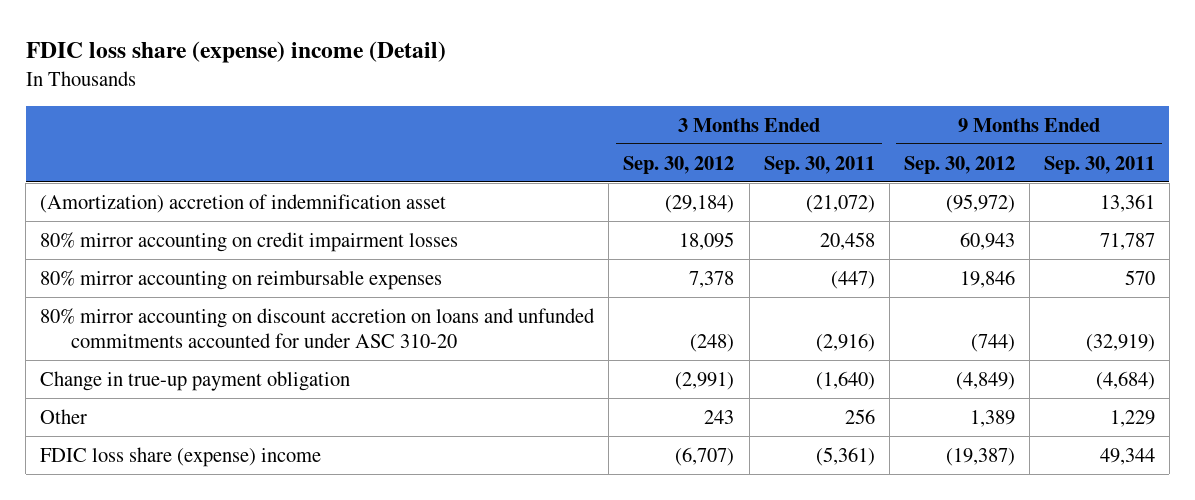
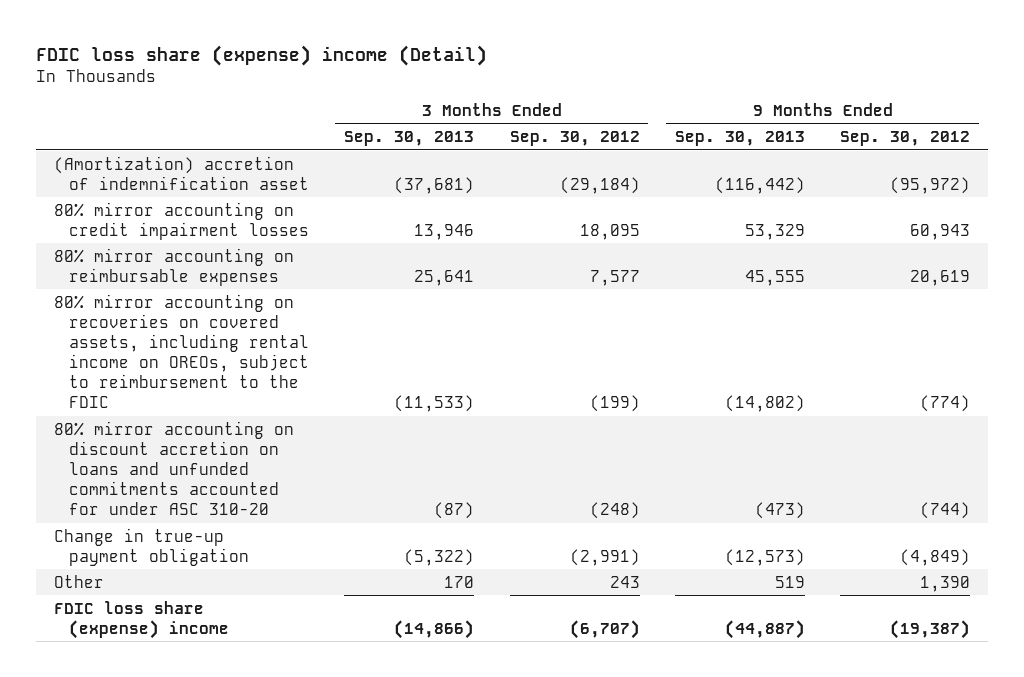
[763,155,875,174] Sep. 30, 2011 -> none
[1043,155,1155,174] Sep. 30, 2011 -> none
none -> [344,131,475,147] Sep. 30, 2013
none -> [674,131,805,147] Sep. 30, 2013
[689,270,735,288] 7,378 -> [589,269,640,286] 7,577
[959,269,1015,288] 19,846 -> [910,269,971,286] 20,619
none -> [53,293,309,409] 80% mirror accounting on recoveries on covered assets, including rental income on OREOs, subject to reimbursement to the FDIC
[969,409,1015,427] 1,389 -> [920,575,971,592] 1,390

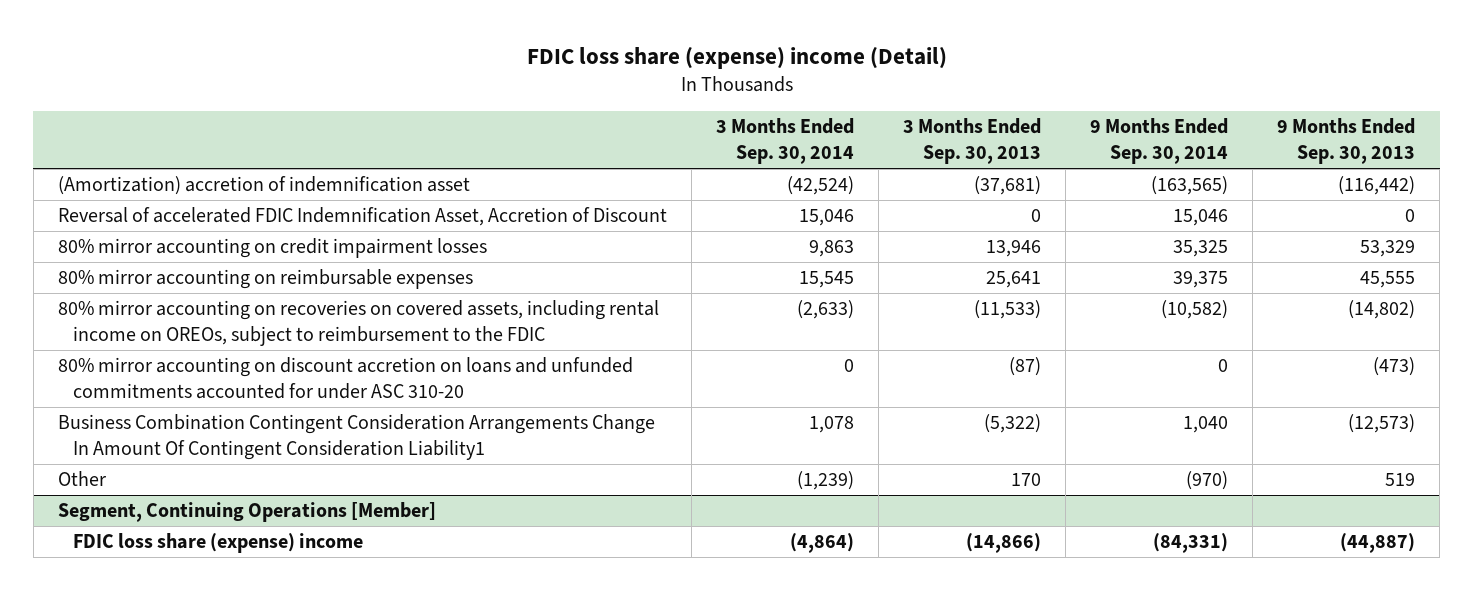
[509,131,640,147] Sep. 30, 2012 -> none
[840,131,971,147] Sep. 30, 2012 -> none
none -> [715,118,854,165] 3 Months Ended Sep. 30, 2014
none -> [1090,118,1229,165] 9 Months Ended Sep. 30, 2014
none -> [57,207,667,227] Reversal of accelerated FDIC Indemnification Asset, Accretion of Discount
[53,527,249,566] Change in true-up payment obligation -> [57,414,655,460] Business Combination Contingent Consideration Arrangements Change In Amount Of Contingent Consideration Liability1
none -> [57,502,436,523] Segment, Continuing Operations [Member]

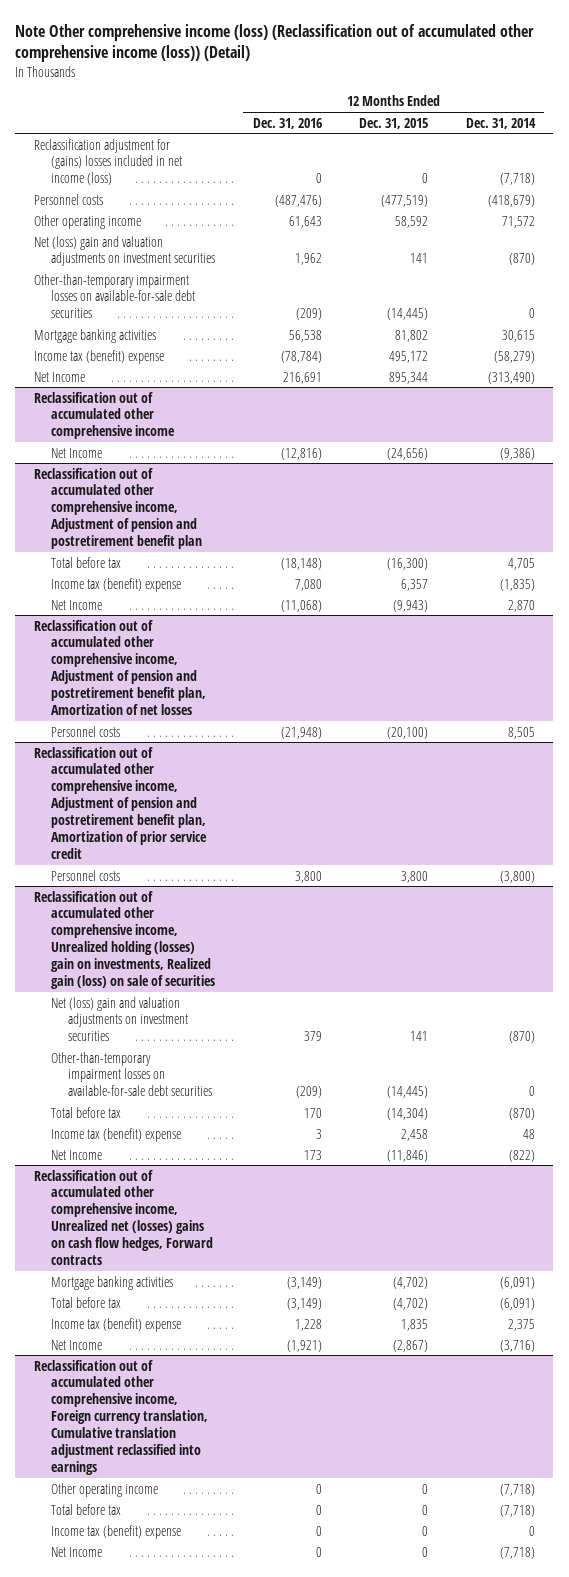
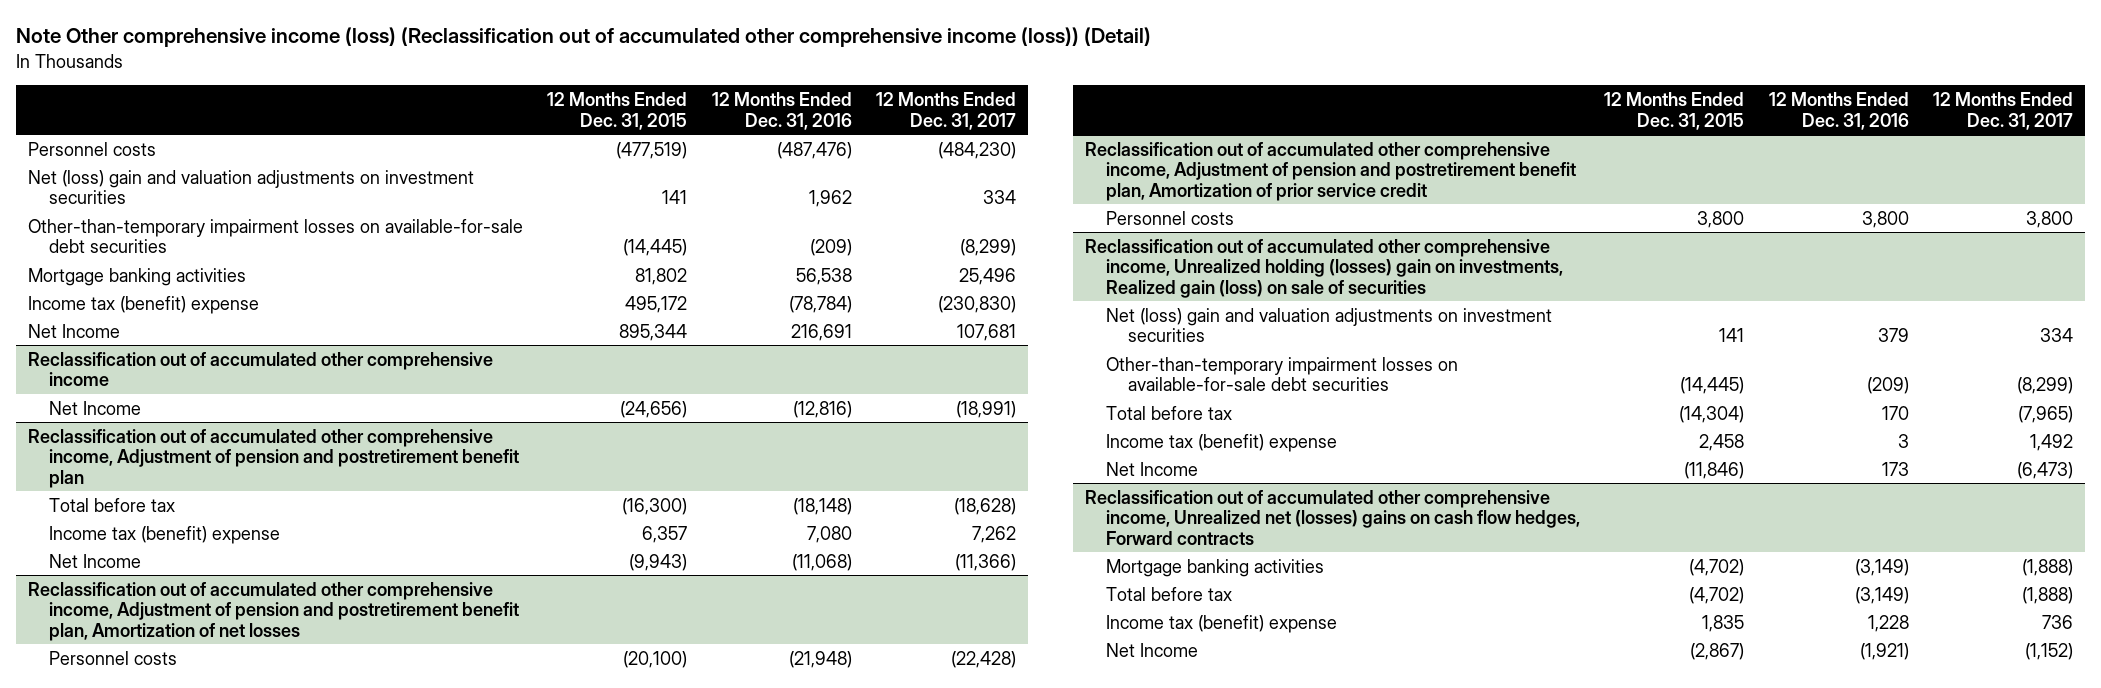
[465,117,536,129] Dec. 31, 2014 -> none
none -> [875,91,1016,130] 12 Months Ended Dec. 31, 2017
[34,138,183,186] Reclassification adjustment for (gains) losses included in net income (loss) -> none
[34,214,142,229] Other operating income -> none
[34,1359,209,1476] Reclassification out of accumulated other comprehensive income, Foreign currency translation, Cumulative translation adjustment reclassified into earnings -> none
[51,1482,159,1497] Other operating income -> none
[51,1503,122,1515] Total before tax -> none
[51,1524,182,1539] Income tax (benefit) expense -> none
[51,1546,103,1557] Net Income -> none

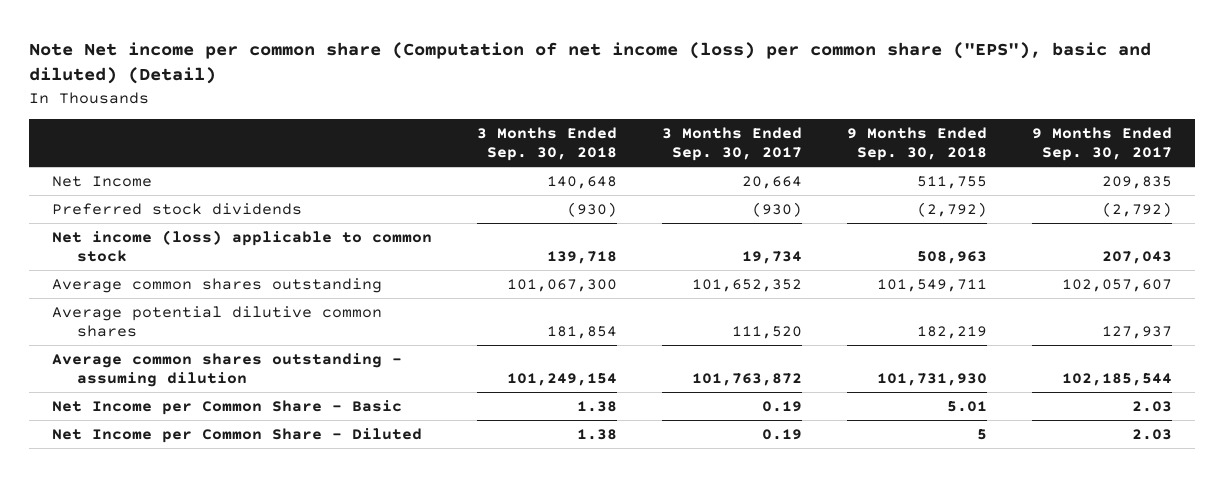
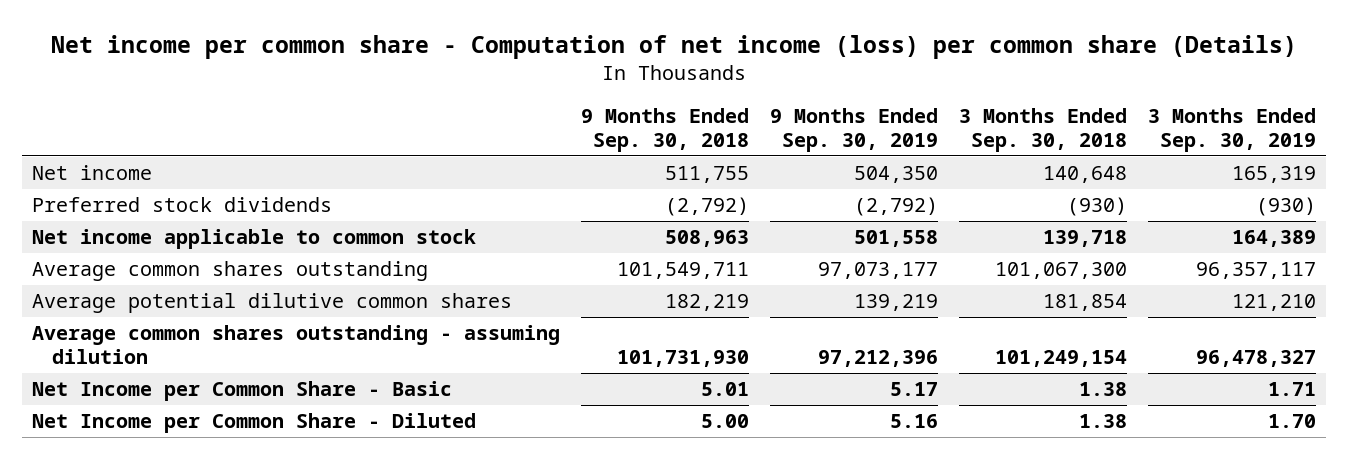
[28,41,1151,85] Note Net income per common share (Computation of net income (loss) per common share ("EPS"), basic and diluted) (Detail) -> [51,34,1298,59] Net income per common share - Computation of net income (loss) per common share (Details)
[661,127,802,162] 3 Months Ended Sep. 30, 2017 -> none
[1032,127,1173,162] 9 Months Ended Sep. 30, 2017 -> none
none -> [770,107,939,153] 9 Months Ended Sep. 30, 2019
none -> [1147,107,1316,153] 3 Months Ended Sep. 30, 2019
[51,175,152,187] Net Income -> [32,165,153,181] Net income
[51,229,432,262] Net income (loss) applicable to common stock -> [32,229,477,250] Net income applicable to common stock
[977,428,988,440] 5 -> [701,414,750,429] 5.00

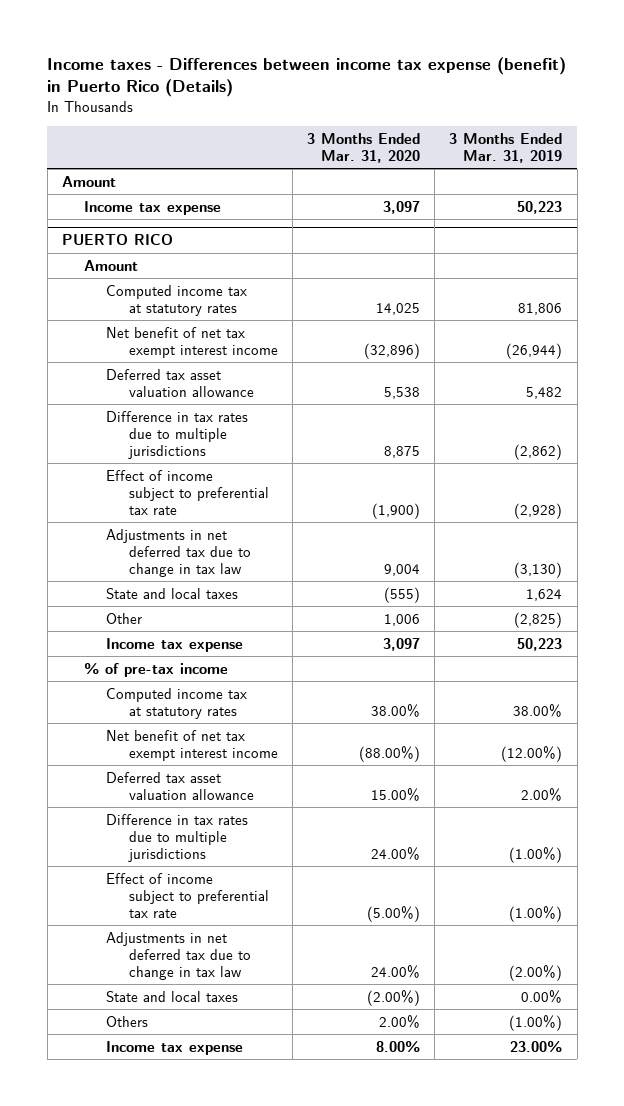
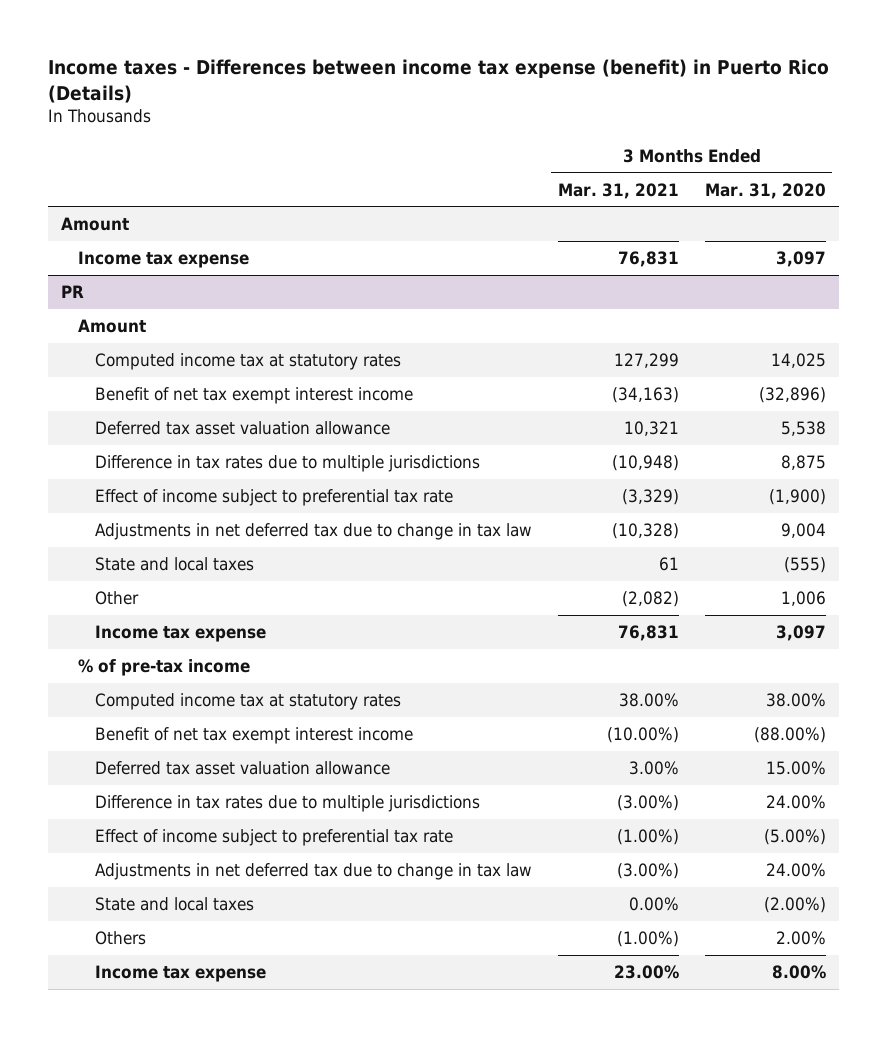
[449,132,563,163] 3 Months Ended Mar. 31, 2019 -> none
none -> [557,182,679,199] Mar. 31, 2021
[62,234,174,246] PUERTO RICO -> [61,284,85,298] PR
[106,326,278,358] Net benefit of net tax exempt interest income -> [94,386,413,404] Benefit of net tax exempt interest income
[106,729,278,761] Net benefit of net tax exempt interest income -> [94,726,413,744] Benefit of net tax exempt interest income

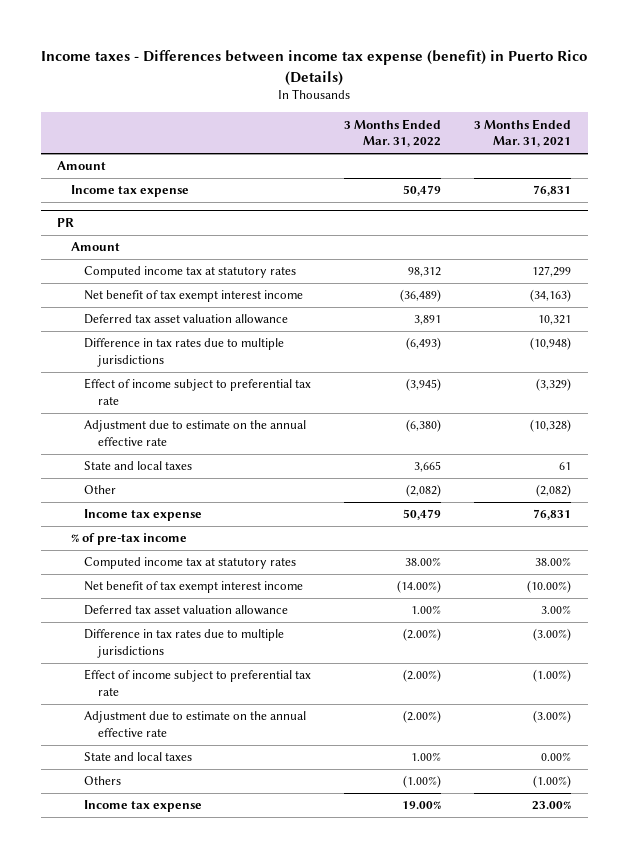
[704,182,826,199] Mar. 31, 2020 -> none
none -> [344,118,442,148] 3 Months Ended Mar. 31, 2022
[94,386,413,404] Benefit of net tax exempt interest income -> [84,290,304,303] Net benefit of tax exempt interest income
[94,522,532,540] Adjustments in net deferred tax due to change in tax law -> [84,420,307,446] Adjustment due to estimate on the annual effective rate
[94,726,413,744] Benefit of net tax exempt interest income -> [84,581,304,594] Net benefit of tax exempt interest income
[94,862,532,880] Adjustments in net deferred tax due to change in tax law -> [84,711,307,737] Adjustment due to estimate on the annual effective rate

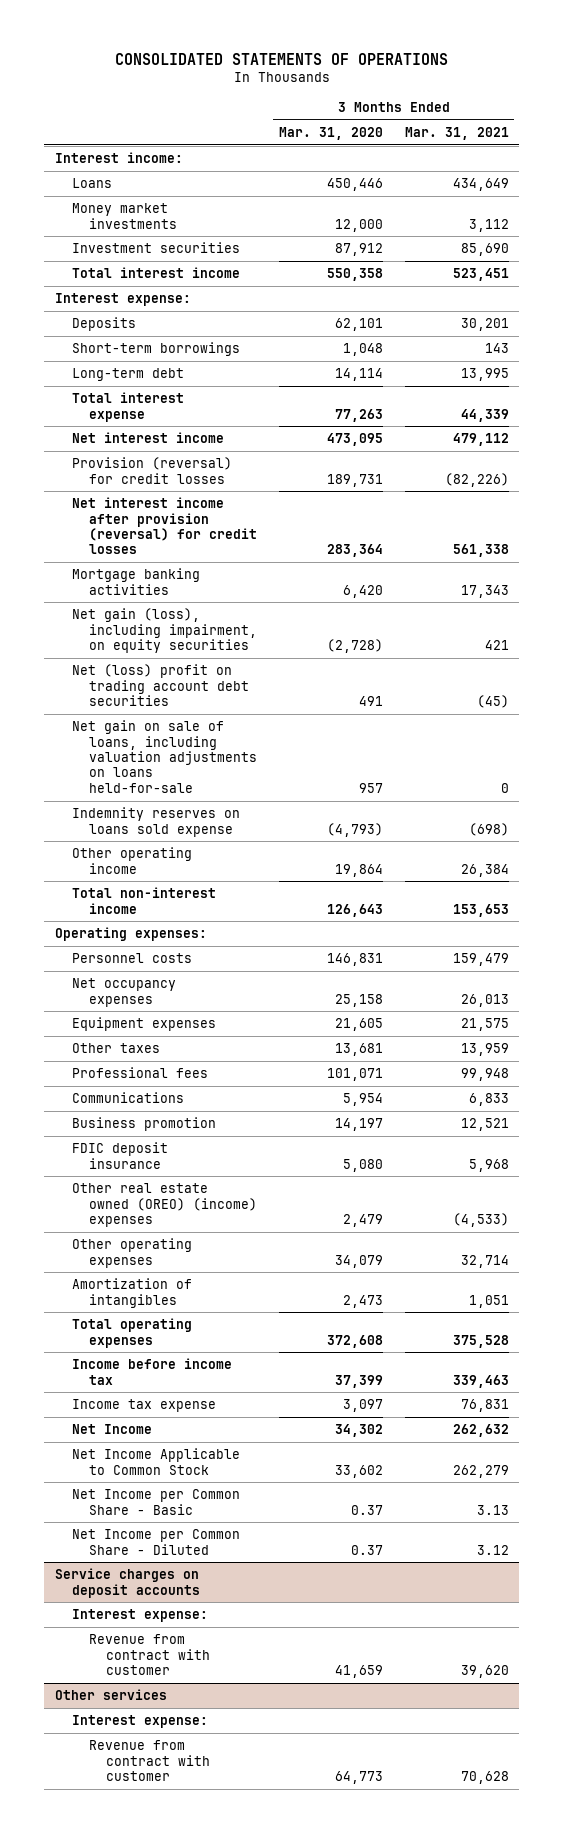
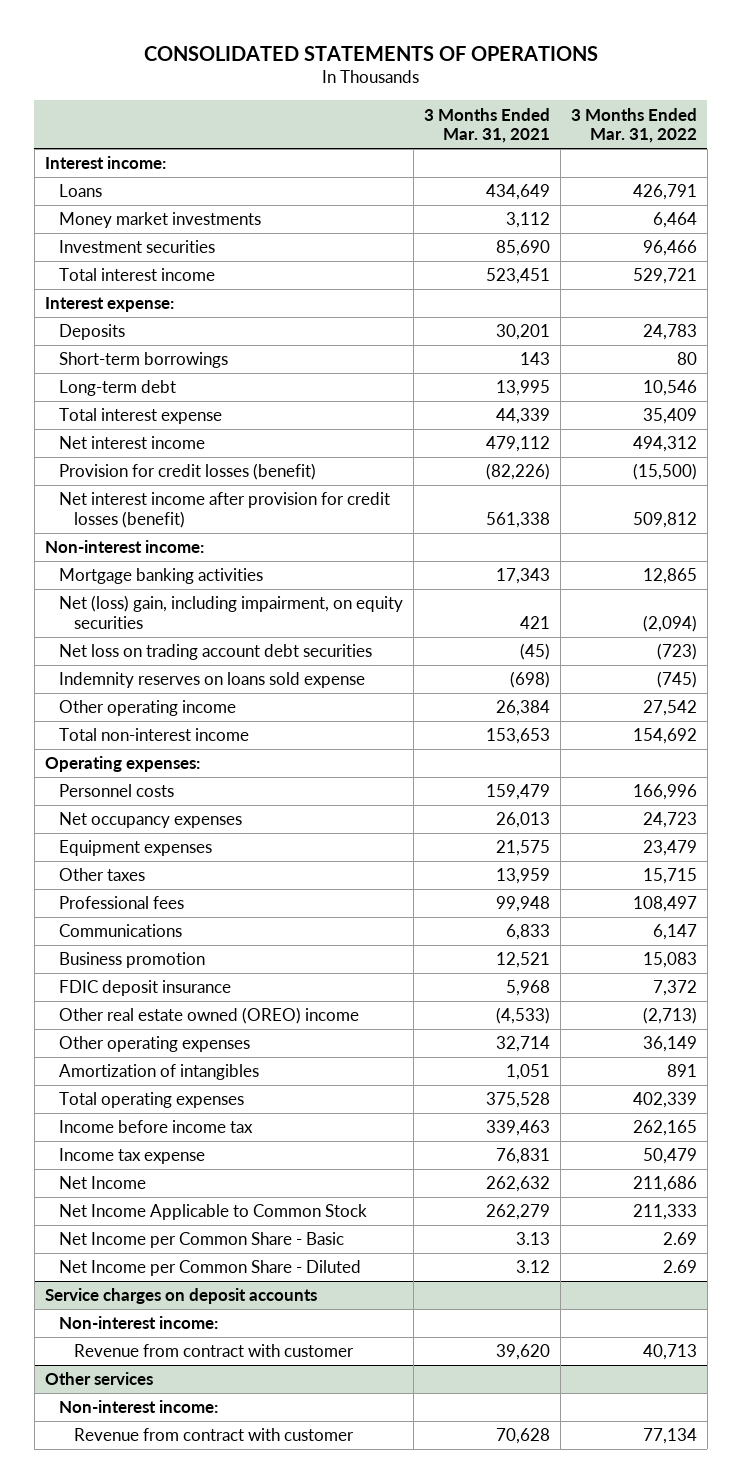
[278,127,383,141] Mar. 31, 2020 -> none
none -> [570,107,697,144] 3 Months Ended Mar. 31, 2022
[72,457,233,484] Provision (reversal) for credit losses -> [59,463,317,481] Provision for credit losses (benefit)
[72,497,257,555] Net interest income after provision (reversal) for credit losses -> [59,492,391,528] Net interest income after provision for credit losses (benefit)
none -> [44,540,204,554] Non-interest income:
[72,720,257,793] Net gain on sale of loans, including valuation adjustments on loans held-for-sale -> none
[72,608,257,654] Net gain (loss), including impairment, on equity securities -> [59,595,404,629] Net (loss) gain, including impairment, on equity securities
[72,664,249,707] Net (loss) profit on trading account debt securities -> [59,644,373,661] Net loss on trading account debt securities
[72,1183,257,1228] Other real estate owned (OREO) (income) expenses -> [59,1007,360,1025] Other real estate owned (OREO) income
[72,1609,209,1623] Interest expense: -> none
none -> [59,1316,219,1330] Non-interest income:
[72,1715,209,1729] Interest expense: -> none
none -> [59,1400,219,1414] Non-interest income:

